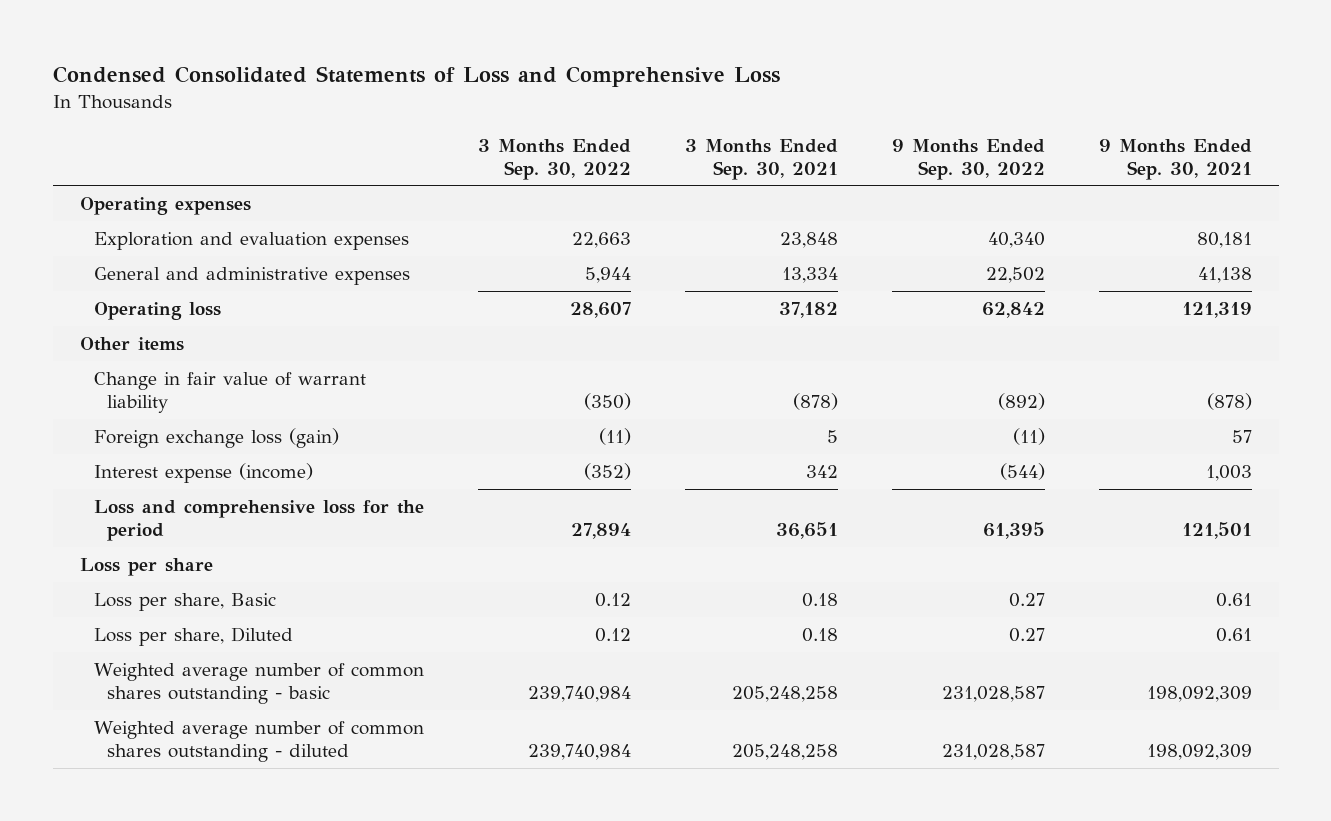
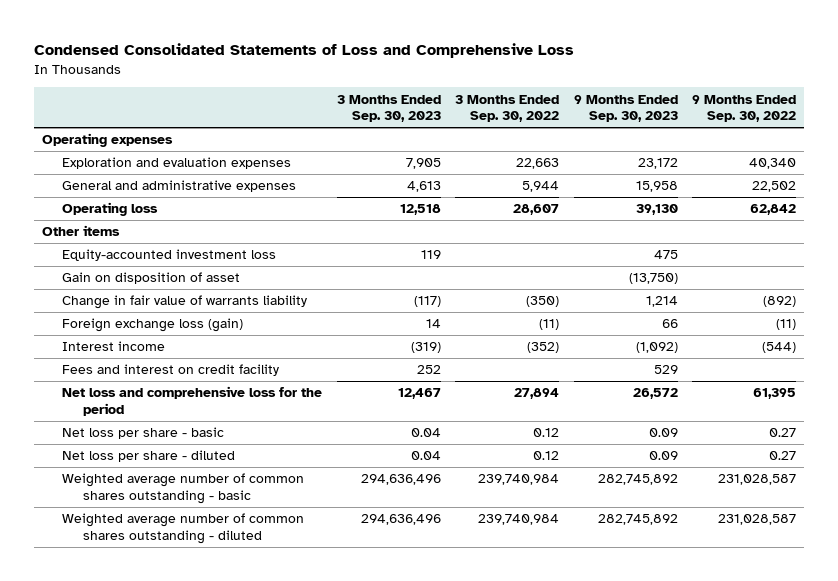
[684,138,838,180] 3 Months Ended Sep. 30, 2021 -> none
[1098,138,1252,180] 9 Months Ended Sep. 30, 2021 -> none
none -> [336,94,441,123] 3 Months Ended Sep. 30, 2023
none -> [573,94,678,123] 9 Months Ended Sep. 30, 2023
none -> [62,249,277,262] Equity-accounted investment loss
none -> [62,272,241,285] Gain on disposition of asset
[93,372,366,413] Change in fair value of warrant liability -> [62,295,308,310] Change in fair value of warrants liability
[79,558,213,577] Loss per share -> none
[93,463,313,484] Interest expense (income) -> [62,341,166,352] Interest income
none -> [62,364,280,377] Fees and interest on credit facility
[93,500,424,541] Loss and comprehensive loss for the period -> [62,386,323,416] Net loss and comprehensive loss for the period
[93,593,276,612] Loss per share, Basic -> [62,427,225,440] Net loss per share - basic
[93,627,293,647] Loss per share, Diluted -> [62,450,236,463] Net loss per share - diluted

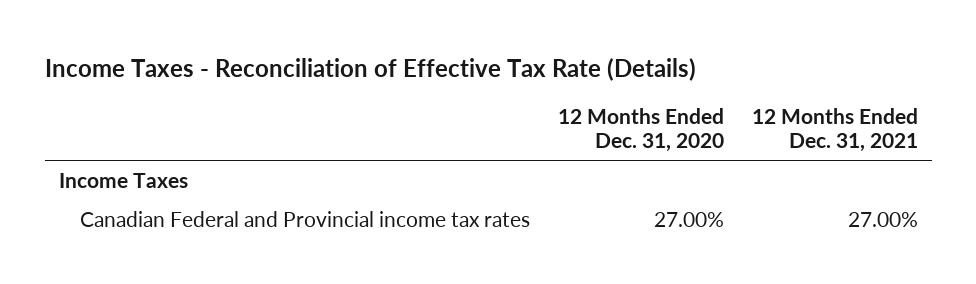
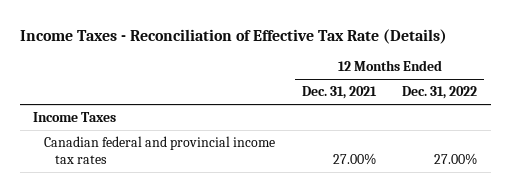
[557,108,724,153] 12 Months Ended Dec. 31, 2020 -> none
none -> [402,86,478,100] Dec. 31, 2022
[80,210,531,227] Canadian Federal and Provincial income tax rates -> [44,136,276,165] Canadian federal and provincial income tax rates

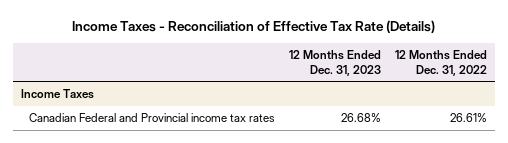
[301,86,377,100] Dec. 31, 2021 -> none
none -> [288,49,381,76] 12 Months Ended Dec. 31, 2023
[44,136,276,165] Canadian federal and provincial income tax rates -> [29,113,276,123] Canadian Federal and Provincial income tax rates
[434,153,478,166] 27.00% -> [450,113,488,123] 26.61%

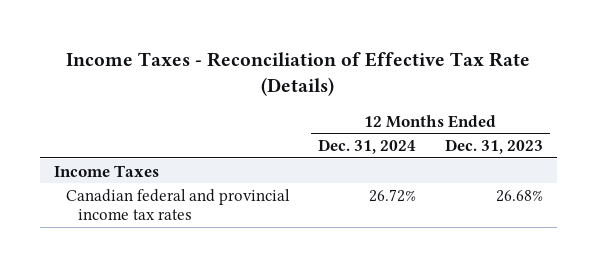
[395,49,488,76] 12 Months Ended Dec. 31, 2022 -> none
none -> [317,139,416,155] Dec. 31, 2024
[29,113,276,123] Canadian Federal and Provincial income tax rates -> [66,188,291,221] Canadian federal and provincial income tax rates

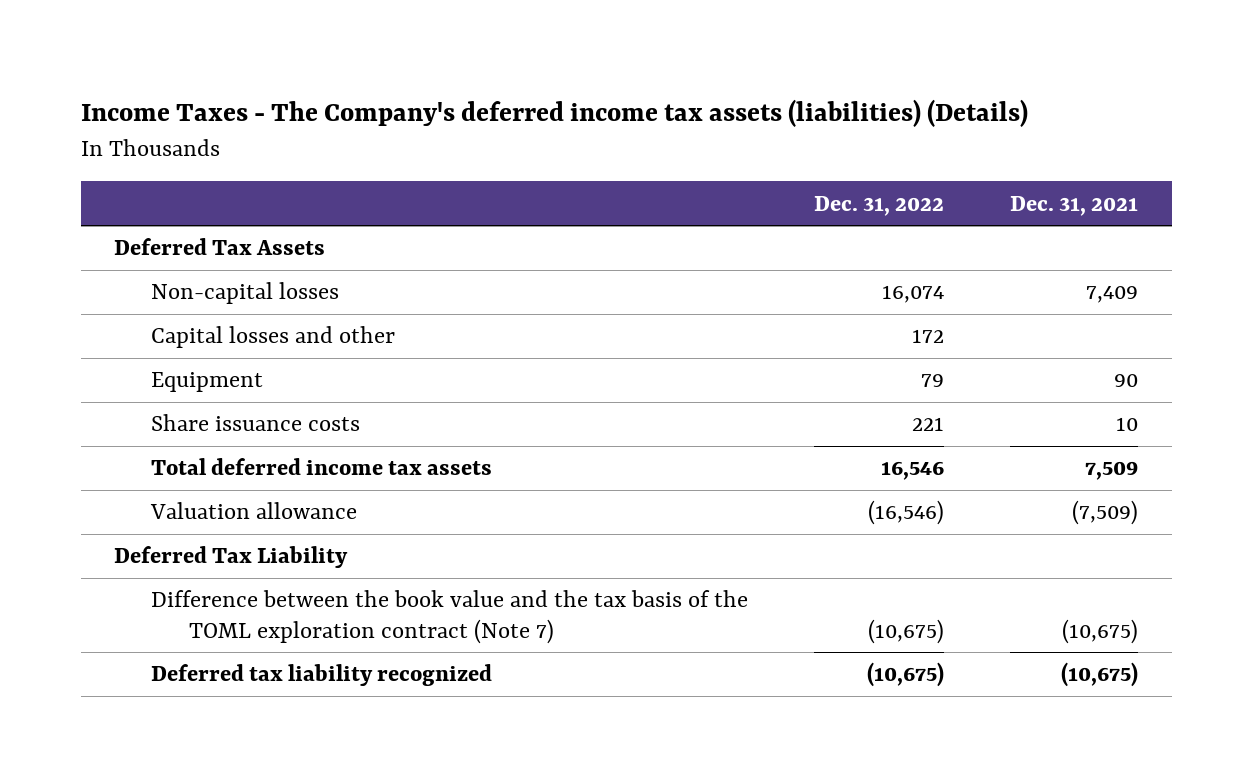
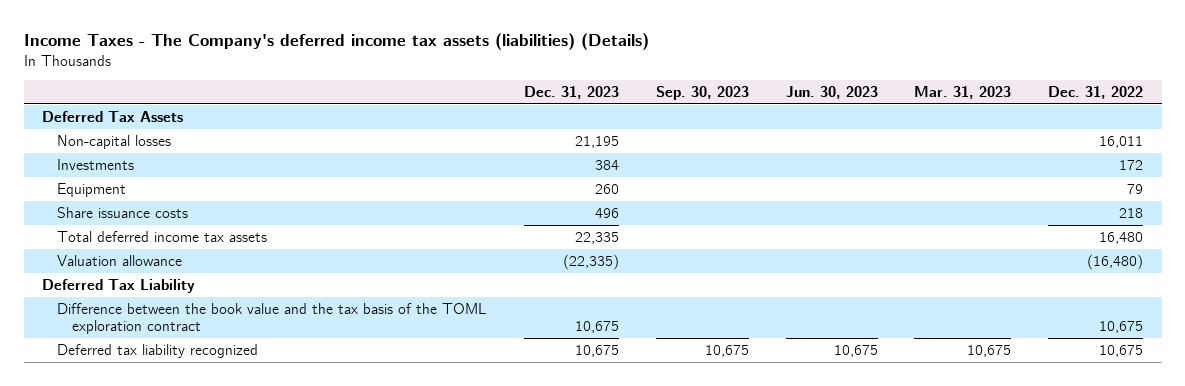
[1010,195,1139,216] Dec. 31, 2021 -> none
none -> [523,85,619,99] Dec. 31, 2023
none -> [655,85,749,100] Sep. 30, 2023
none -> [785,85,878,99] Jun. 30, 2023
none -> [914,85,1012,99] Mar. 31, 2023
[882,285,945,304] 16,074 -> [1099,135,1144,148] 16,011
[151,326,396,349] Capital losses and other -> [57,158,135,170] Investments
[912,417,945,432] 221 -> [1119,207,1144,218] 218
[881,461,945,481] 16,546 -> [1099,231,1144,244] 16,480
[868,500,945,526] (16,546) -> [1087,253,1144,270] (16,480)
[151,590,749,644] Difference between the book value and the tax basis of the TOML exploration contract (Note 7) -> [57,302,488,335] Difference between the book value and the tax basis of the TOML exploration contract
[868,618,945,644] (10,675) -> [1099,321,1144,334] 10,675
[867,662,945,688] (10,675) -> [1099,344,1144,357] 10,675

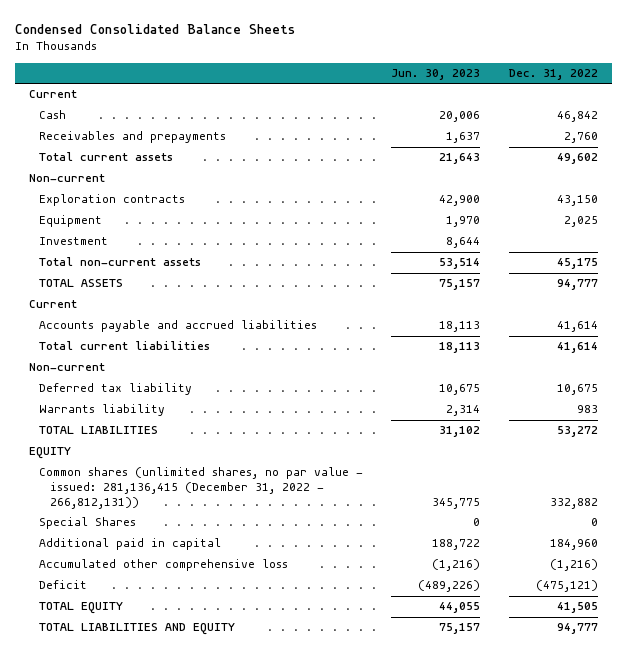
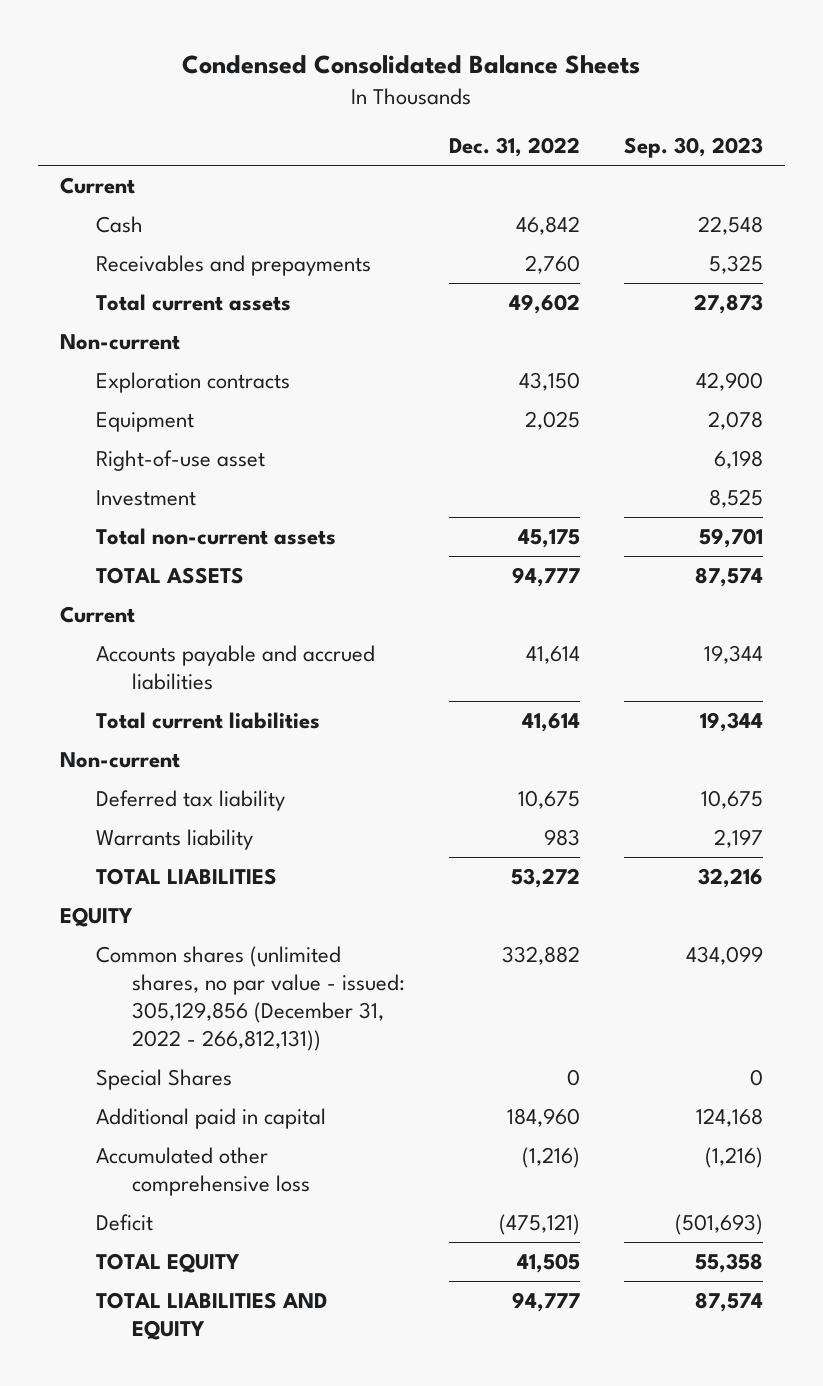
[391,69,481,81] Jun. 30, 2023 -> none
none -> [623,137,763,159] Sep. 30, 2023
none -> [95,450,265,472] Right-of-use asset
[39,467,364,509] Common shares (unlimited shares, no par value - issued: 281,136,415 (December 31, 2022 - 266,812,131)) -> [95,946,406,1051] Common shares (unlimited shares, no par value - issued: 305,129,856 (December 31, 2022 - 266,812,131))

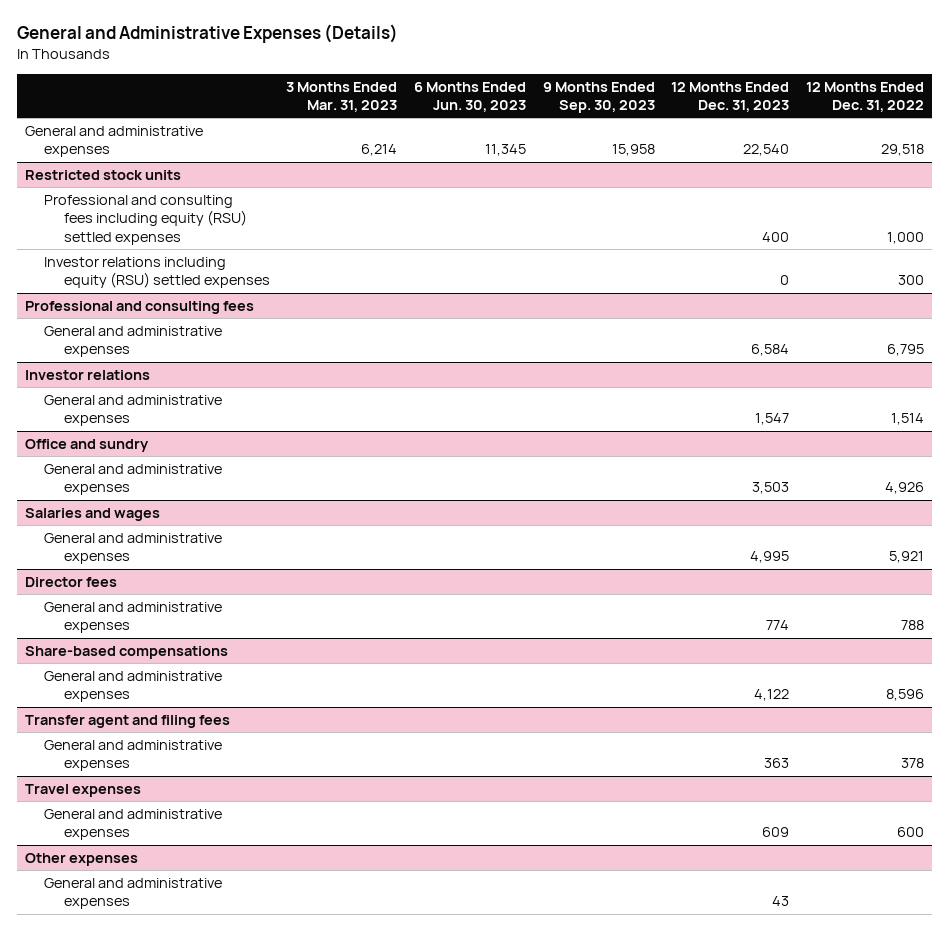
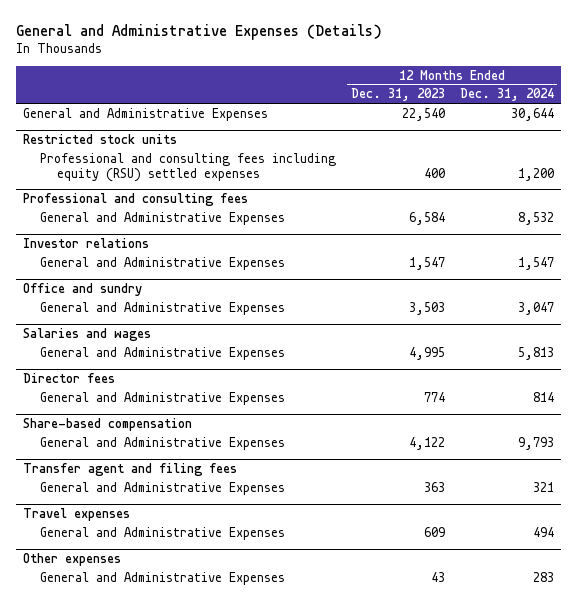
[286,81,398,113] 3 Months Ended Mar. 31, 2023 -> none
[413,81,526,113] 6 Months Ended Jun. 30, 2023 -> none
[542,81,655,114] 9 Months Ended Sep. 30, 2023 -> none
[805,81,924,113] 12 Months Ended Dec. 31, 2022 -> none
none -> [459,88,554,102] Dec. 31, 2024
[25,125,204,158] General and administrative expenses -> [23,107,269,121] General and Administrative Expenses
[44,256,270,289] Investor relations including equity (RSU) settled expenses -> none
[44,325,223,358] General and administrative expenses -> [40,211,286,225] General and Administrative Expenses
[44,394,223,427] General and administrative expenses -> [40,256,286,270] General and Administrative Expenses
[44,463,223,496] General and administrative expenses -> [40,301,286,315] General and Administrative Expenses
[44,532,223,565] General and administrative expenses -> [40,346,286,360] General and Administrative Expenses
[44,601,223,634] General and administrative expenses -> [40,391,286,405] General and Administrative Expenses
[25,645,229,659] Share-based compensations -> [23,418,193,432] Share-based compensation
[44,670,223,703] General and administrative expenses -> [40,436,286,450] General and Administrative Expenses
[44,739,223,772] General and administrative expenses -> [40,481,286,495] General and Administrative Expenses
[44,808,223,841] General and administrative expenses -> [40,526,286,540] General and Administrative Expenses
[44,877,223,910] General and administrative expenses -> [40,571,286,585] General and Administrative Expenses

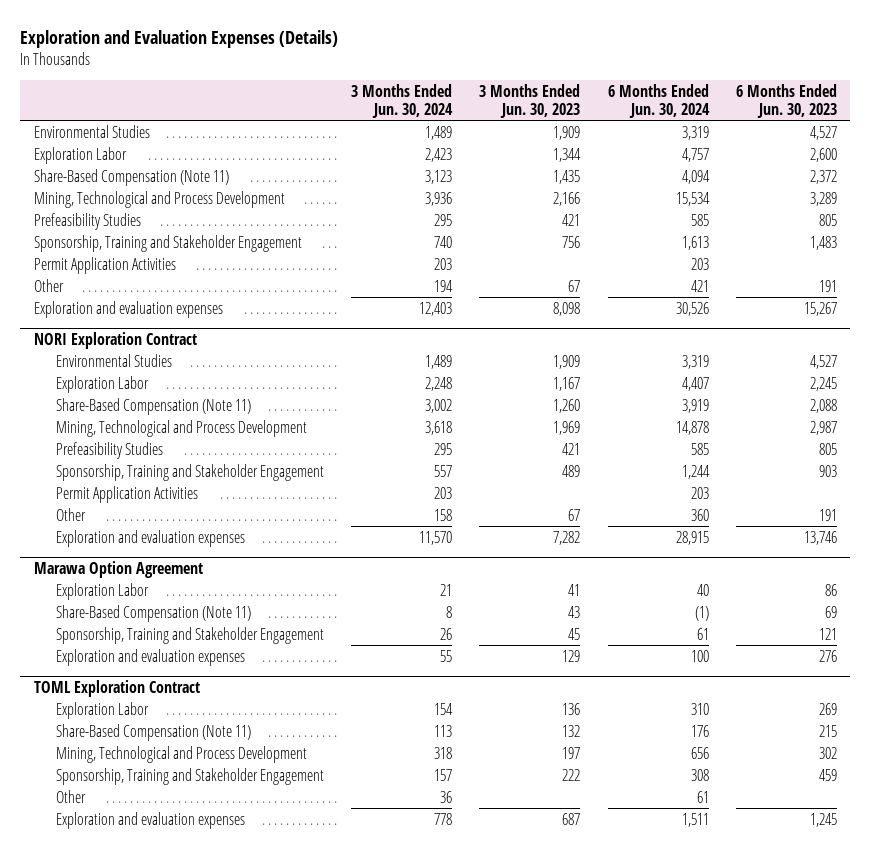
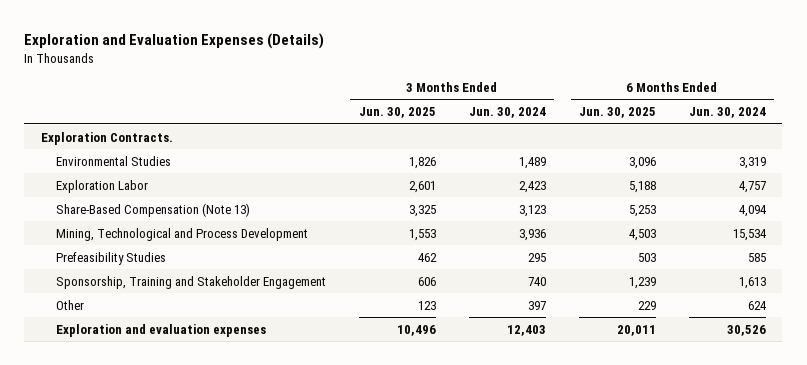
[479,83,581,118] 3 Months Ended Jun. 30, 2023 -> none
[735,83,837,118] 6 Months Ended Jun. 30, 2023 -> none
none -> [358,107,436,119] Jun. 30, 2025
none -> [578,107,656,119] Jun. 30, 2025
none -> [40,131,173,145] Exploration Contracts.
[33,168,229,186] Share-Based Compensation (Note 11) -> [55,202,250,217] Share-Based Compensation (Note 13)
[33,256,176,274] Permit Application Activities -> none
[433,279,453,292] 194 -> [527,300,546,310] 397
[690,279,709,292] 421 -> [747,300,767,310] 624
[33,331,197,349] NORI Exploration Contract -> none
[55,353,172,367] Environmental Studies -> none
[55,375,149,393] Exploration Labor -> none
[55,397,251,415] Share-Based Compensation (Note 11) -> none
[55,419,307,437] Mining, Technological and Process Development -> none
[55,441,163,459] Prefeasibility Studies -> none
[55,463,324,481] Sponsorship, Training and Stakeholder Engagement -> none
[55,485,198,503] Permit Application Activities -> none
[55,507,86,521] Other -> none
[55,529,245,547] Exploration and evaluation expenses -> none
[33,560,203,578] Marawa Option Agreement -> none
[55,582,149,600] Exploration Labor -> none
[55,604,251,622] Share-Based Compensation (Note 11) -> none
[55,626,324,644] Sponsorship, Training and Stakeholder Engagement -> none
[55,648,245,666] Exploration and evaluation expenses -> none
[33,679,200,697] TOML Exploration Contract -> none
[55,701,149,719] Exploration Labor -> none
[55,723,251,741] Share-Based Compensation (Note 11) -> none
[55,745,307,763] Mining, Technological and Process Development -> none
[55,767,324,785] Sponsorship, Training and Stakeholder Engagement -> none
[55,789,86,803] Other -> none
[55,811,245,829] Exploration and evaluation expenses -> none

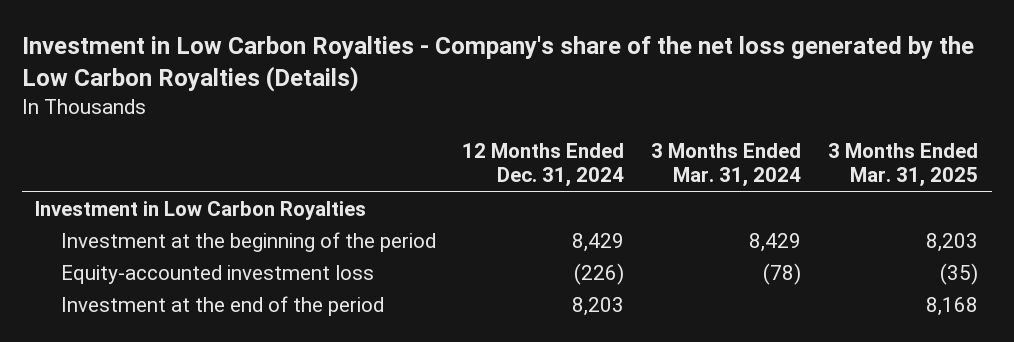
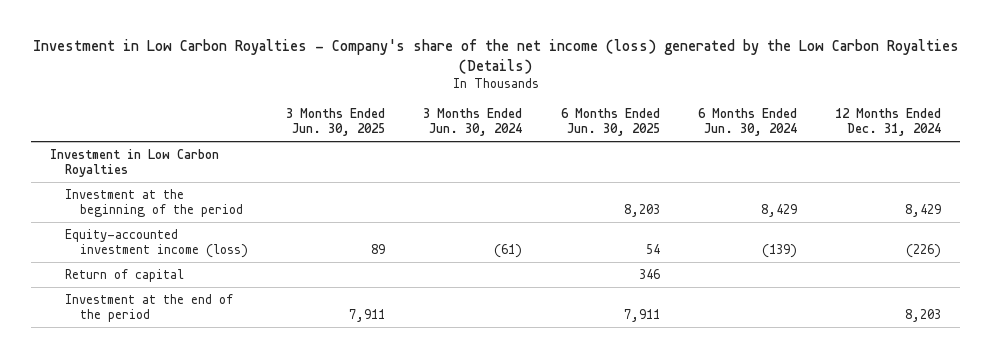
[21,35,974,93] Investment in Low Carbon Royalties - Company's share of the net loss generated by the Low Carbon Royalties (Details) -> [32,38,959,74] Investment in Low Carbon Royalties - Company's share of the net income (loss) generated by the Low Carbon Royalties (Details)
[651,143,802,188] 3 Months Ended Mar. 31, 2024 -> none
[828,143,979,188] 3 Months Ended Mar. 31, 2025 -> none
none -> [285,107,385,137] 3 Months Ended Jun. 30, 2025
none -> [423,107,523,137] 3 Months Ended Jun. 30, 2024
none -> [560,107,660,137] 6 Months Ended Jun. 30, 2025
none -> [697,107,797,137] 6 Months Ended Jun. 30, 2024
[60,264,374,284] Equity-accounted investment loss -> [64,228,248,259] Equity-accounted investment income (loss)
none -> [64,268,184,282] Return of capital

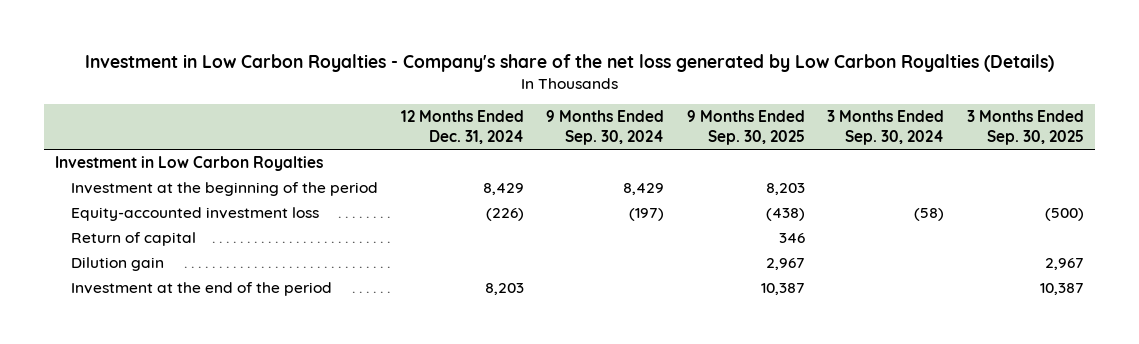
[32,38,959,74] Investment in Low Carbon Royalties - Company's share of the net income (loss) generated by the Low Carbon Royalties (Details) -> [84,54,1054,73] Investment in Low Carbon Royalties - Company's share of the net loss generated by Low Carbon Royalties (Details)
[285,107,385,137] 3 Months Ended Jun. 30, 2025 -> none
[423,107,523,137] 3 Months Ended Jun. 30, 2024 -> none
[560,107,660,137] 6 Months Ended Jun. 30, 2025 -> none
[697,107,797,137] 6 Months Ended Jun. 30, 2024 -> none
none -> [546,110,665,146] 9 Months Ended Sep. 30, 2024
none -> [686,110,805,146] 9 Months Ended Sep. 30, 2025
none -> [827,110,945,146] 3 Months Ended Sep. 30, 2024
none -> [966,110,1084,146] 3 Months Ended Sep. 30, 2025
[64,228,248,259] Equity-accounted investment income (loss) -> [71,206,320,221] Equity-accounted investment loss
none -> [71,256,165,271] Dilution gain

